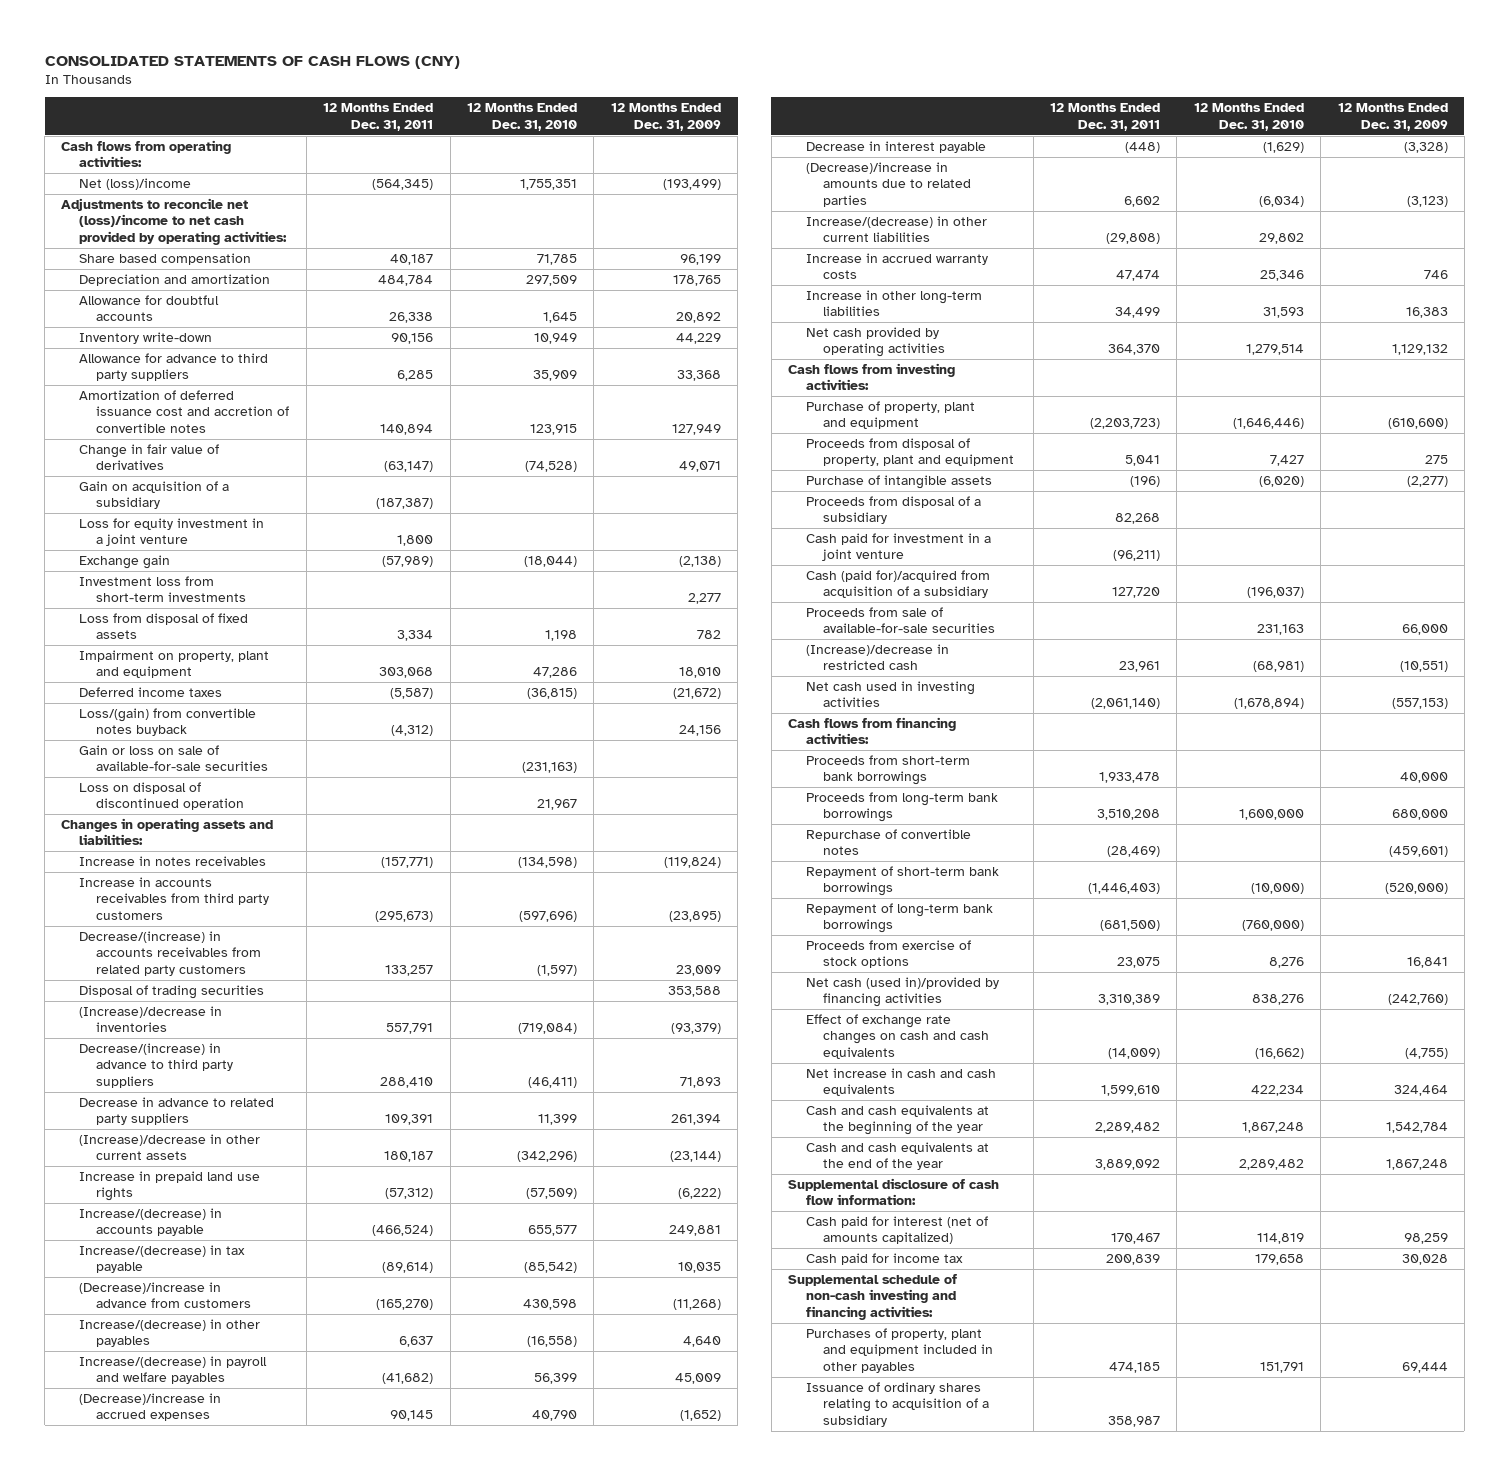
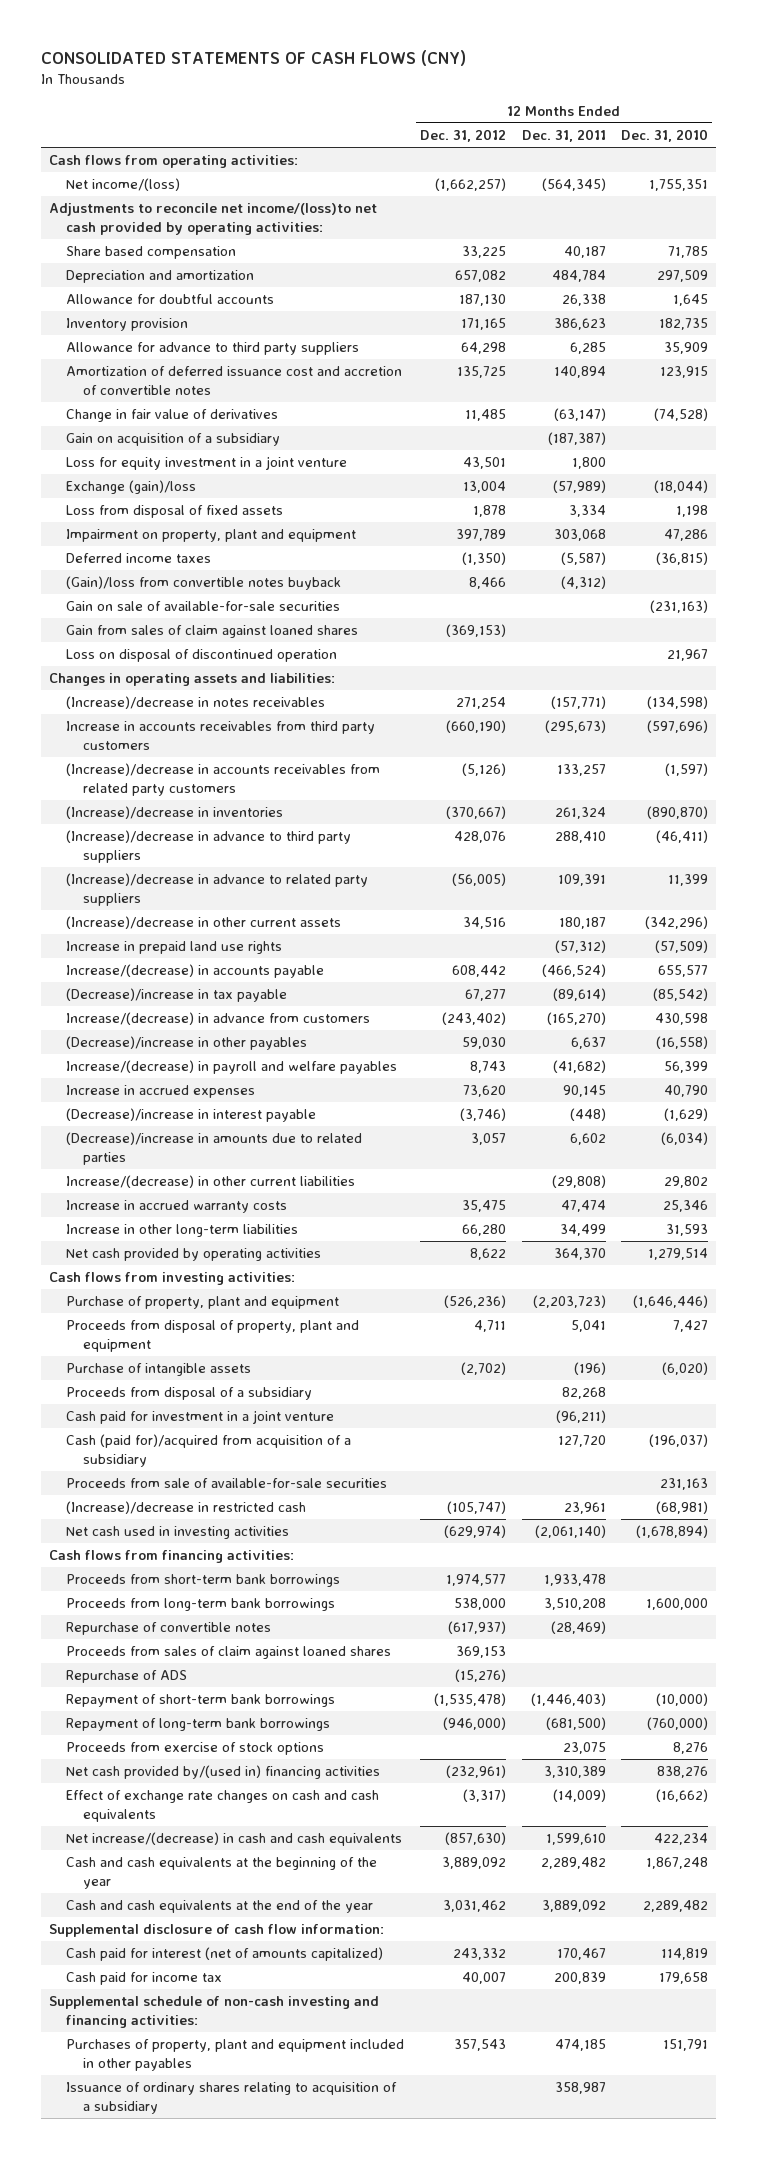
[610,103,721,131] 12 Months Ended Dec. 31, 2009 -> none
none -> [419,128,506,142] Dec. 31, 2012
[78,178,191,191] Net (loss)/income -> [66,178,181,192] Net income/(loss)
[61,198,287,245] Adjustments to reconcile net (loss)/income to net cash provided by operating activities: -> [49,203,378,235] Adjustments to reconcile net income/(loss)to net cash provided by operating activities:
[78,332,212,345] Inventory write-down -> [66,318,189,332] Inventory provision
[391,333,434,345] 90,156 -> [553,318,606,331] 386,623
[533,333,577,345] 10,949 -> [659,318,709,331] 182,735
[78,576,247,603] Investment loss from short-term investments -> none
[78,555,170,570] Exchange gain -> [66,480,197,495] Exchange (gain)/loss
[78,708,256,737] Loss/(gain) from convertible notes buyback -> [66,576,342,591] (Gain)/loss from convertible notes buyback
[78,745,269,772] Gain or loss on sale of available-for-sale securities -> [66,601,341,612] Gain on sale of available-for-sale securities
none -> [66,625,359,639] Gain from sales of claim against loaned shares
[78,856,266,867] Increase in notes receivables -> [66,696,326,710] (Increase)/decrease in notes receivables
[78,985,264,1000] Disposal of trading securities -> none
[78,931,262,976] Decrease/(increase) in accounts receivables from related party customers -> [66,763,381,796] (Increase)/decrease in accounts receivables from related party customers
[386,1023,434,1035] 557,791 -> [554,807,606,820] 261,324
[517,1023,577,1035] (719,084) -> [647,806,709,820] (890,870)
[78,1043,234,1088] Decrease/(increase) in advance to third party suppliers -> [66,830,352,863] (Increase)/decrease in advance to third party suppliers
[78,1097,274,1126] Decrease in advance to related party suppliers -> [66,873,369,906] (Increase)/decrease in advance to related party suppliers
[78,1245,245,1274] Increase/(decrease) in tax payable -> [66,988,288,1003] (Decrease)/increase in tax payable
[78,1282,252,1309] (Decrease)/increase in advance from customers -> [66,1012,371,1026] Increase/(decrease) in advance from customers
[78,1319,260,1348] Increase/(decrease) in other payables -> [66,1036,308,1051] (Decrease)/increase in other payables
[78,1393,221,1422] (Decrease)/increase in accrued expenses -> [66,1085,256,1099] Increase in accrued expenses
[805,141,986,154] Decrease in interest payable -> [66,1108,317,1123] (Decrease)/increase in interest payable
none -> [66,1646,392,1660] Proceeds from sales of claim against loaned shares
none -> [66,1670,188,1684] Repurchase of ADS
[805,977,999,1008] Net cash (used in)/provided by financing activities -> [66,1765,381,1780] Net cash provided by/(used in) financing activities
[805,1068,996,1097] Net increase in cash and cash equivalents -> [66,1832,403,1847] Net increase/(decrease) in cash and cash equivalents

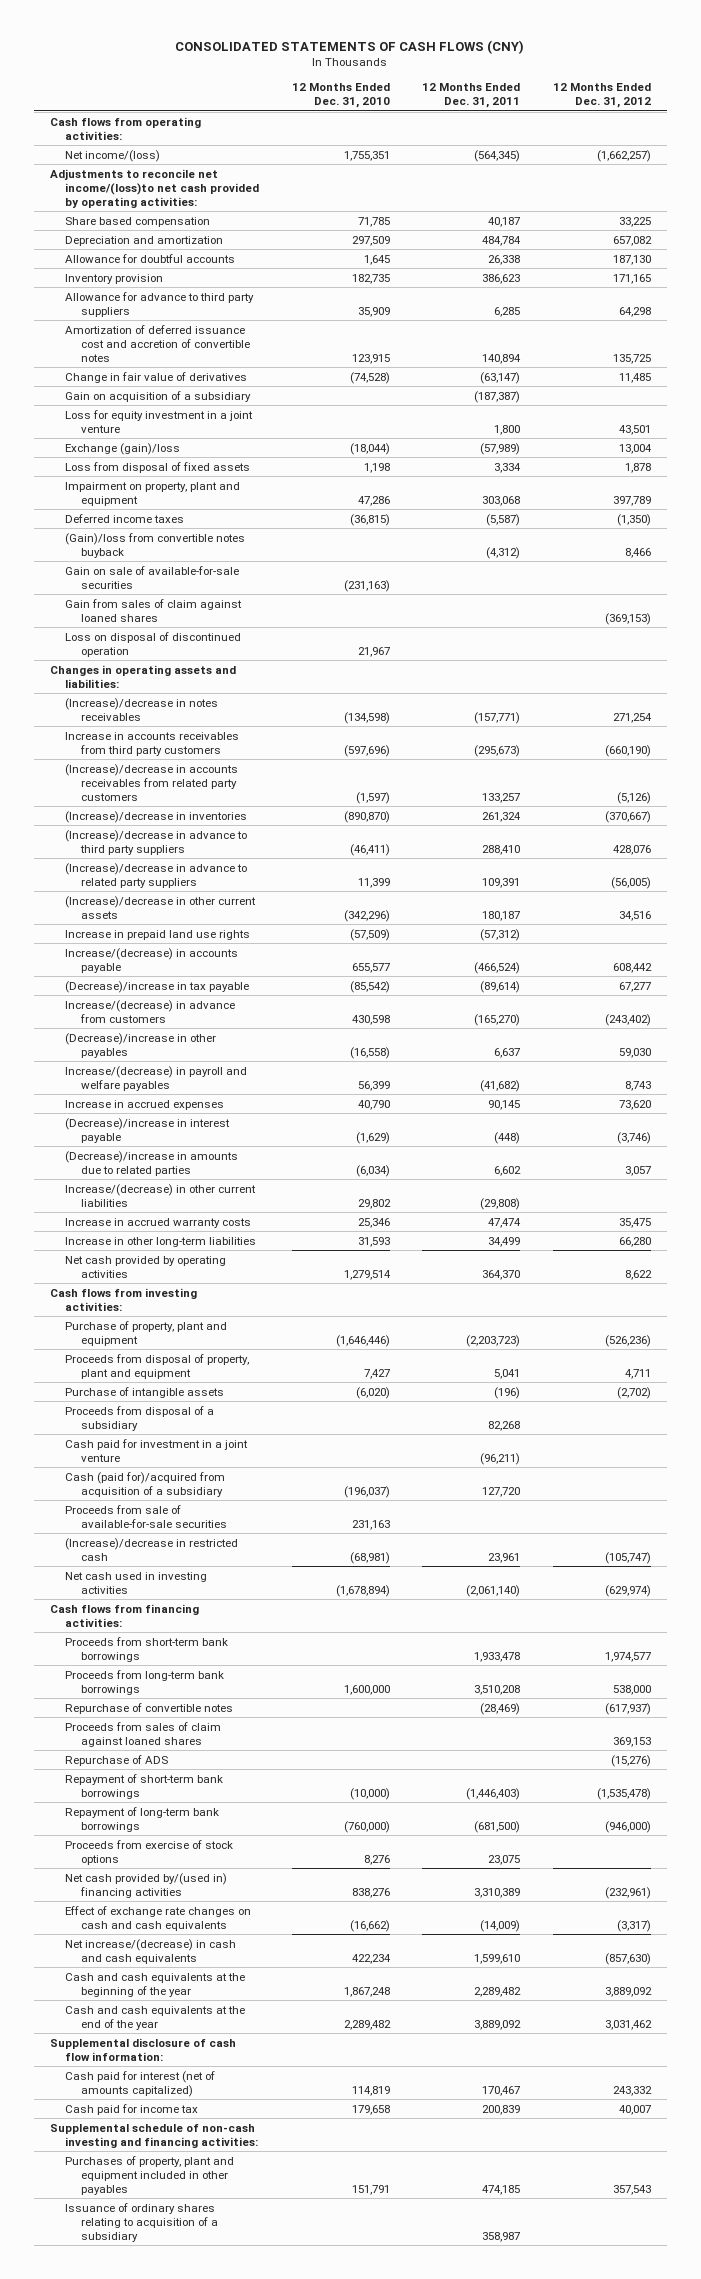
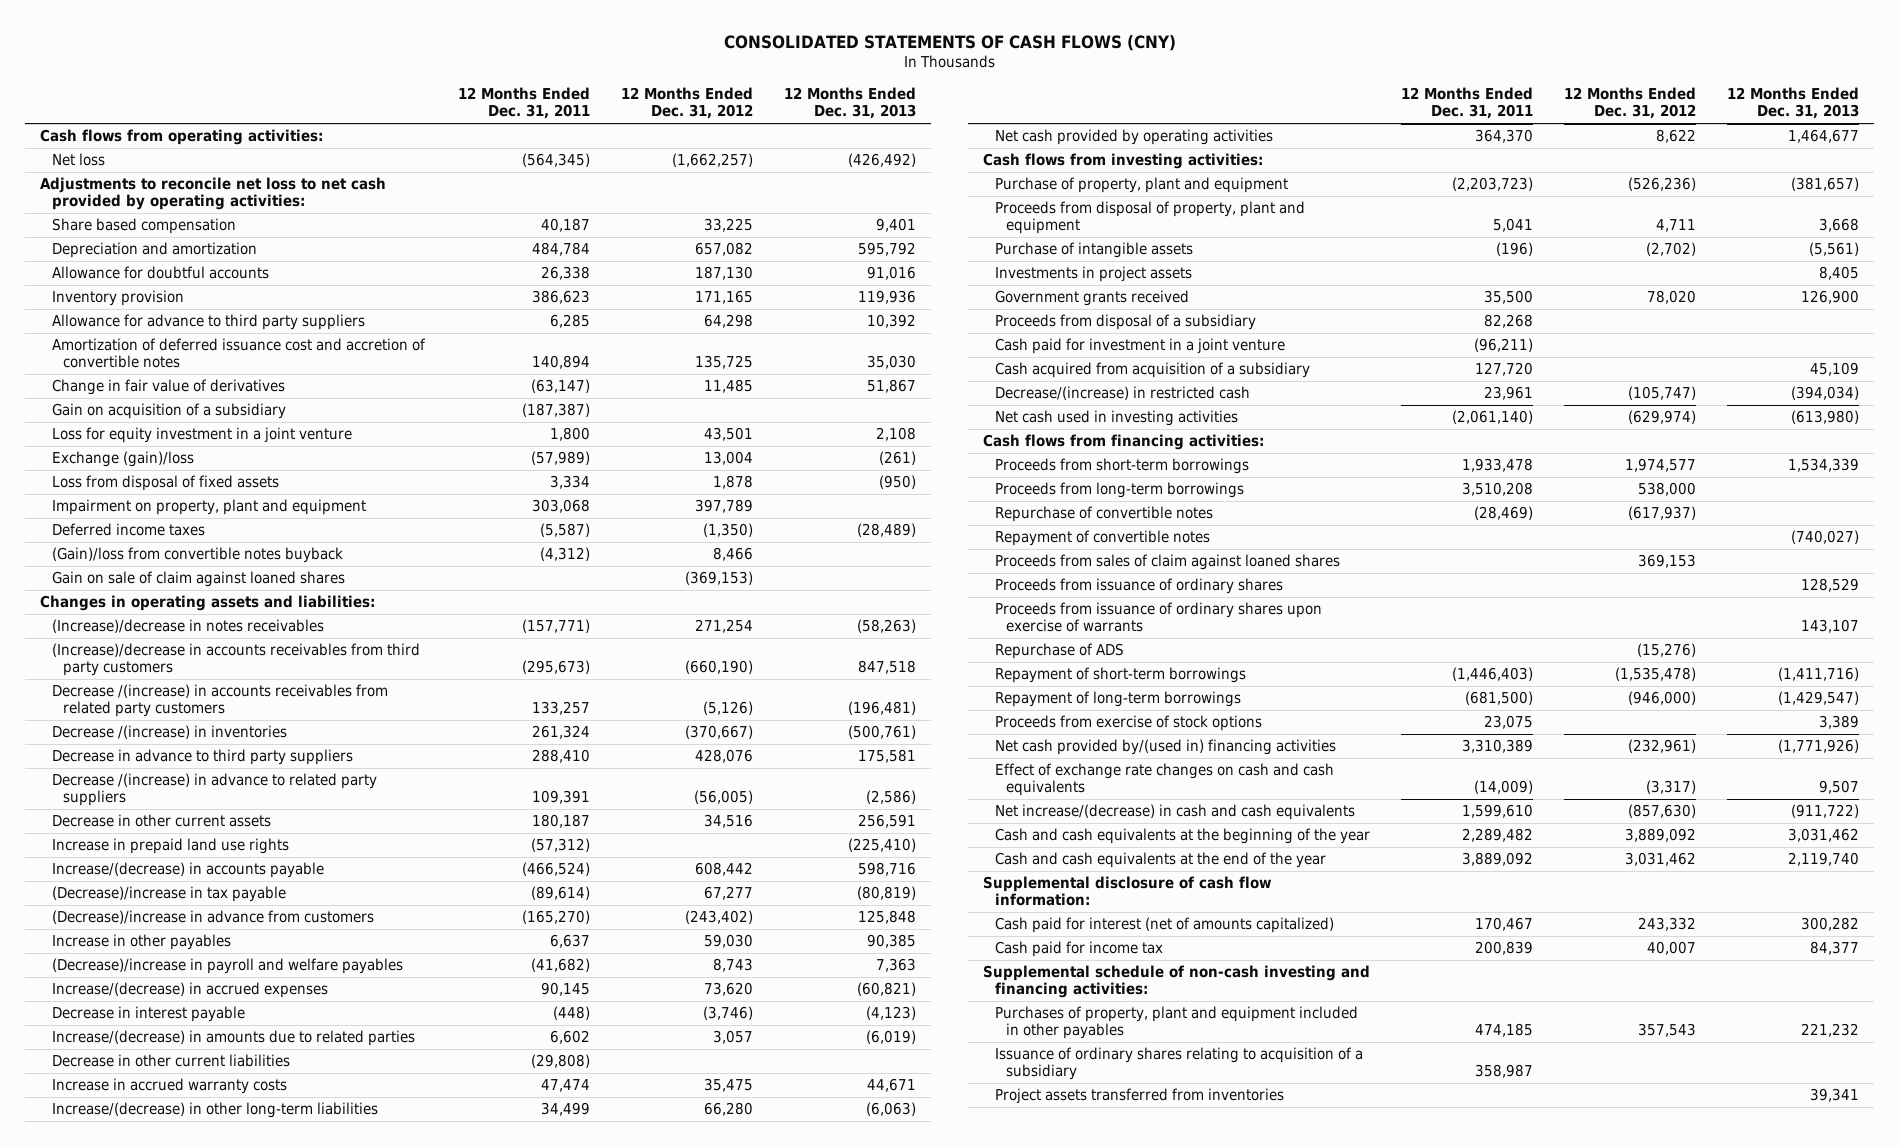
[291,83,390,109] 12 Months Ended Dec. 31, 2010 -> none
none -> [783,87,916,120] 12 Months Ended Dec. 31, 2013
[65,149,161,162] Net income/(loss) -> [51,153,105,167] Net loss
[49,168,260,208] Adjustments to reconcile net income/(loss)to net cash provided by operating activities: -> [40,177,387,211] Adjustments to reconcile net loss to net cash provided by operating activities:
[65,565,240,589] Gain on sale of available-for-sale securities -> none
[65,631,242,657] Loss on disposal of discontinued operation -> none
[65,598,243,622] Gain from sales of claim against loaned shares -> [51,571,345,588] Gain on sale of claim against loaned shares
[65,731,240,756] Increase in accounts receivables from third party customers -> [51,643,420,677] (Increase)/decrease in accounts receivables from third party customers
[65,763,239,801] (Increase)/decrease in accounts receivables from related party customers -> [51,684,388,718] Decrease /(increase) in accounts receivables from related party customers
[65,810,248,823] (Increase)/decrease in inventories -> [51,725,287,740] Decrease /(increase) in inventories
[65,829,248,855] (Increase)/decrease in advance to third party suppliers -> [51,749,353,766] Decrease in advance to third party suppliers
[65,862,248,888] (Increase)/decrease in advance to related party suppliers -> [51,773,377,807] Decrease /(increase) in advance to related party suppliers
[65,895,257,919] (Increase)/decrease in other current assets -> [51,814,271,828] Decrease in other current assets
[65,999,236,1023] Increase/(decrease) in advance from customers -> [51,910,374,925] (Decrease)/increase in advance from customers
[65,1032,217,1058] (Decrease)/increase in other payables -> [51,934,231,951] Increase in other payables
[65,1065,248,1091] Increase/(decrease) in payroll and welfare payables -> [51,958,403,975] (Decrease)/increase in payroll and welfare payables
[65,1099,225,1110] Increase in accrued expenses -> [51,982,328,999] Increase/(decrease) in accrued expenses
[65,1117,231,1143] (Decrease)/increase in interest payable -> [51,1006,245,1023] Decrease in interest payable
[65,1150,239,1176] (Decrease)/increase in amounts due to related parties -> [51,1030,415,1047] Increase/(decrease) in amounts due to related parties
[65,1183,257,1207] Increase/(decrease) in other current liabilities -> [51,1054,290,1068] Decrease in other current liabilities
[65,1236,257,1247] Increase in other long-term liabilities -> [51,1102,378,1119] Increase/(decrease) in other long-term liabilities
none -> [994,266,1192,283] Investments in project assets
none -> [994,290,1189,307] Government grants received
[65,1504,227,1528] Proceeds from sale of available-for-sale securities -> none
[65,1471,226,1497] Cash (paid for)/acquired from acquisition of a subsidiary -> [994,362,1310,379] Cash acquired from acquisition of a subsidiary
[65,1537,239,1561] (Increase)/decrease in restricted cash -> [994,386,1250,401] Decrease/(increase) in restricted cash
[65,1636,229,1662] Proceeds from short-term bank borrowings -> [994,458,1249,475] Proceeds from short-term borrowings
[65,1669,225,1695] Proceeds from long-term bank borrowings -> [994,482,1244,499] Proceeds from long-term borrowings
none -> [994,530,1210,547] Repayment of convertible notes
none -> [994,578,1283,595] Proceeds from issuance of ordinary shares
none -> [994,602,1322,633] Proceeds from issuance of ordinary shares upon exercise of warrants
[65,1773,224,1799] Repayment of short-term bank borrowings -> [994,667,1246,684] Repayment of short-term borrowings
[65,1806,220,1832] Repayment of long-term bank borrowings -> [994,691,1241,708] Repayment of long-term borrowings
none -> [994,1088,1284,1105] Project assets transferred from inventories

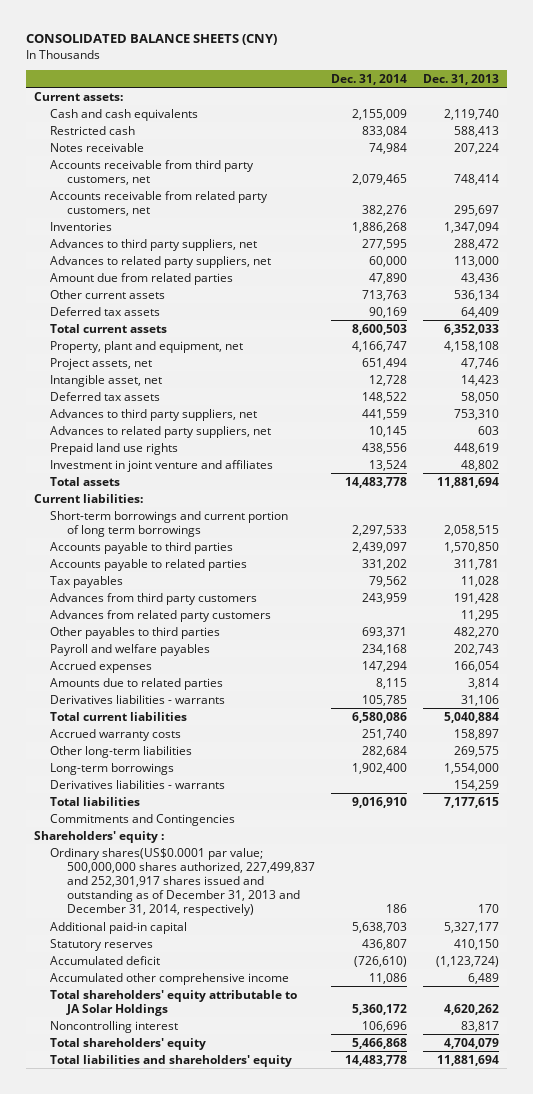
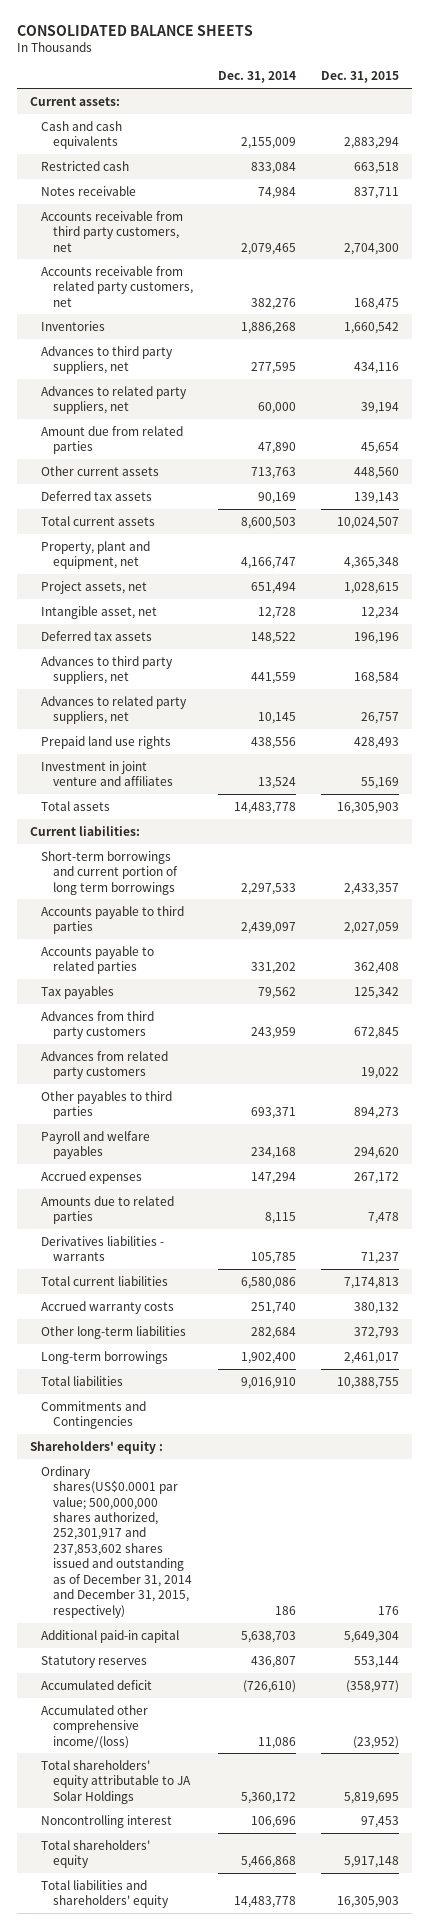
[25,34,277,46] CONSOLIDATED BALANCE SHEETS (CNY) -> [16,24,253,36] CONSOLIDATED BALANCE SHEETS
[423,73,500,85] Dec. 31, 2013 -> none
none -> [321,71,400,84] Dec. 31, 2015
[50,779,226,789] Derivatives liabilities - warrants -> none
[50,847,315,917] Ordinary shares(US$0.0001 par value; 500,000,000 shares authorized, 227,499,837 and 252,301,917 shares issued and outstanding as of December 31, 2013 and December 31, 2014, respectively) -> [41,1465,192,1618] Ordinary shares(US$0.0001 par value; 500,000,000 shares authorized, 252,301,917 and 237,853,602 shares issued and outstanding as of December 31, 2014 and December 31, 2015, respectively)
[50,972,290,985] Accumulated other comprehensive income -> [41,1704,149,1749] Accumulated other comprehensive income/(loss)

